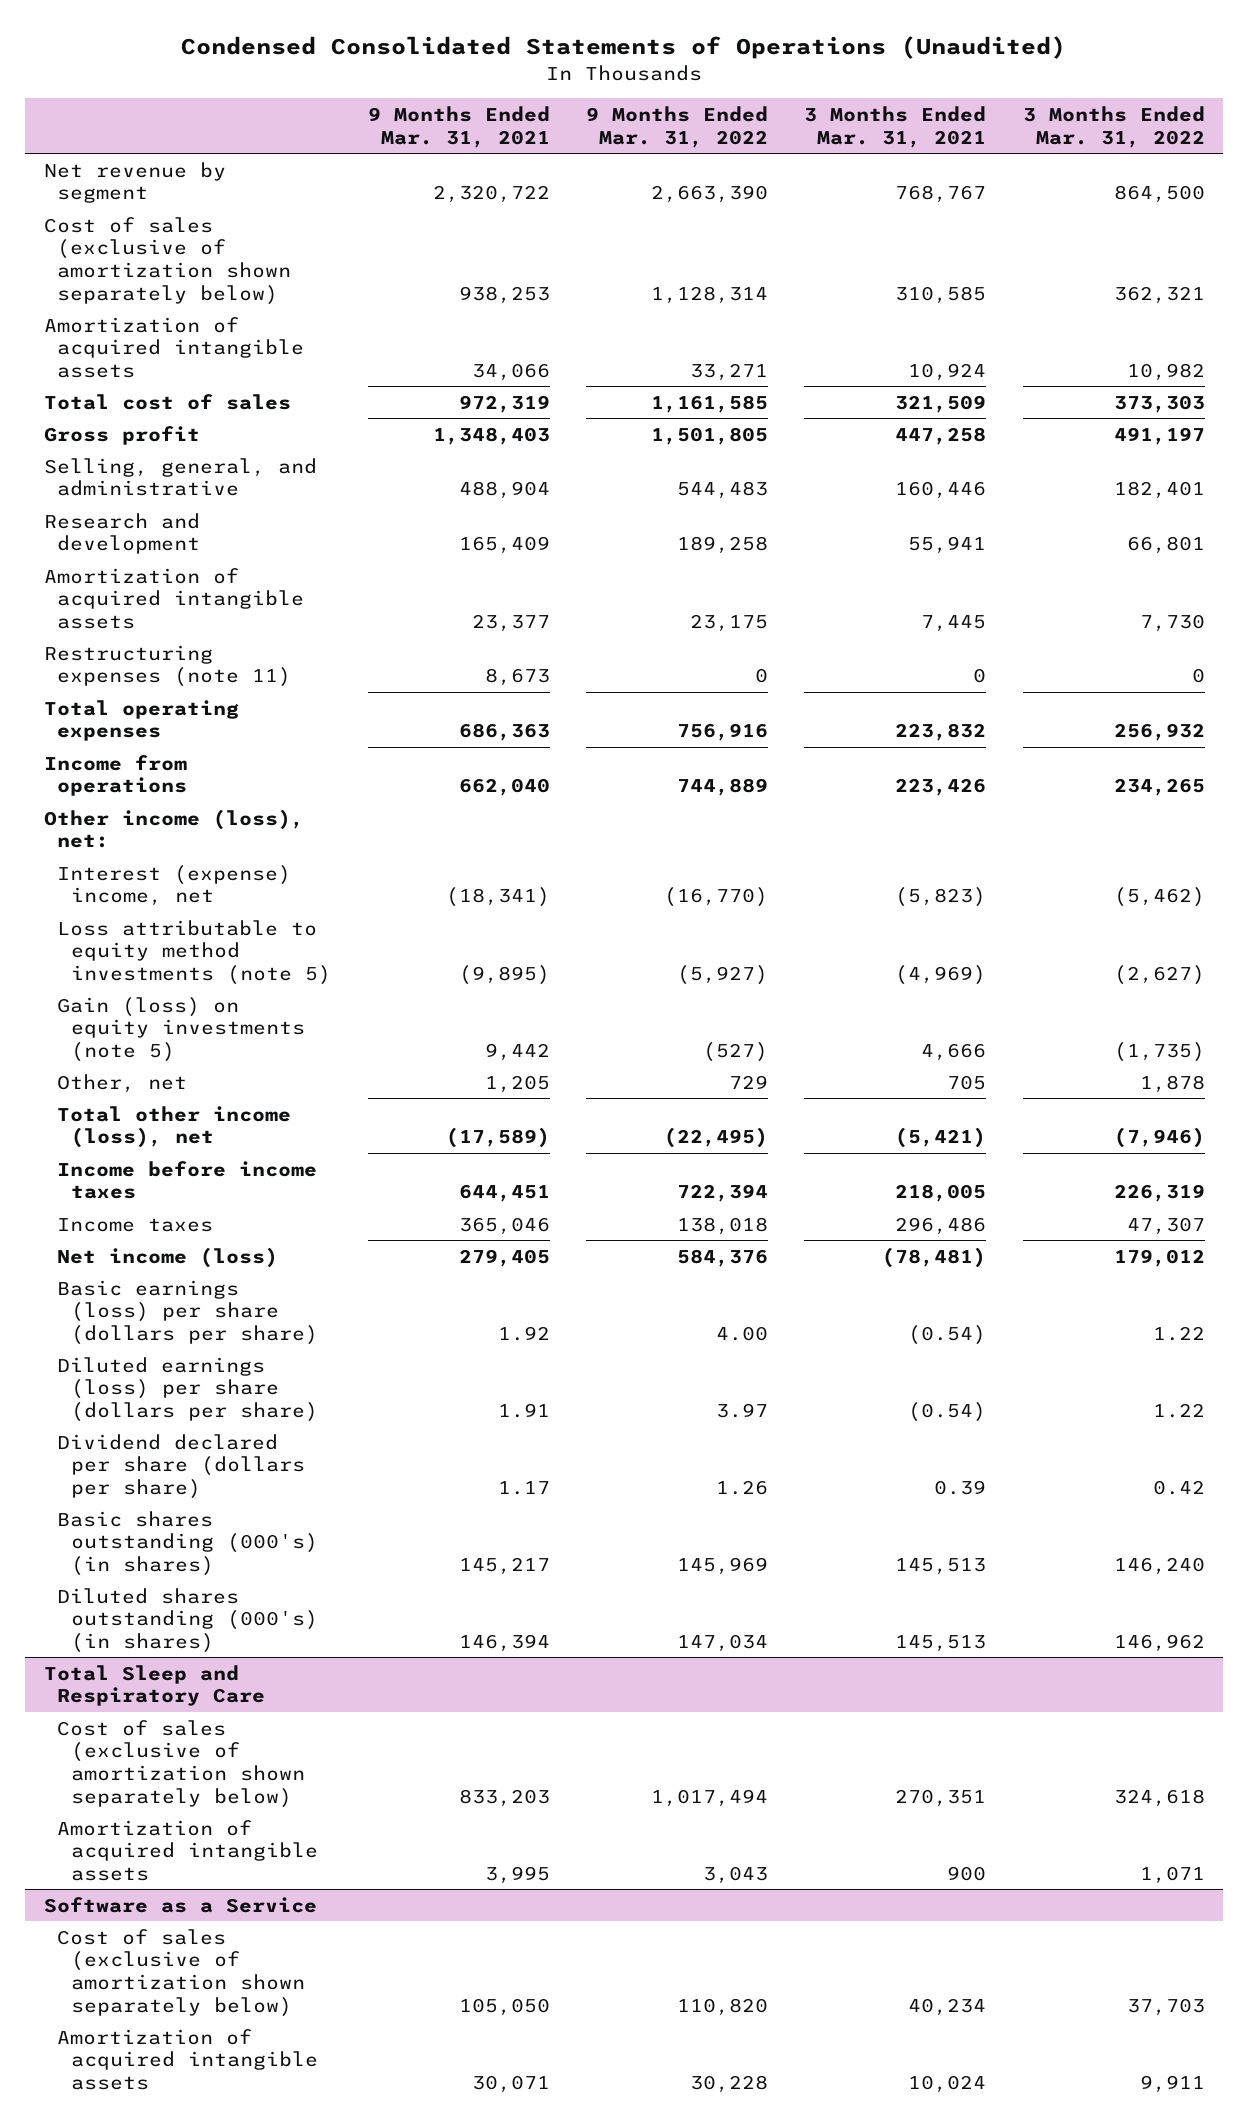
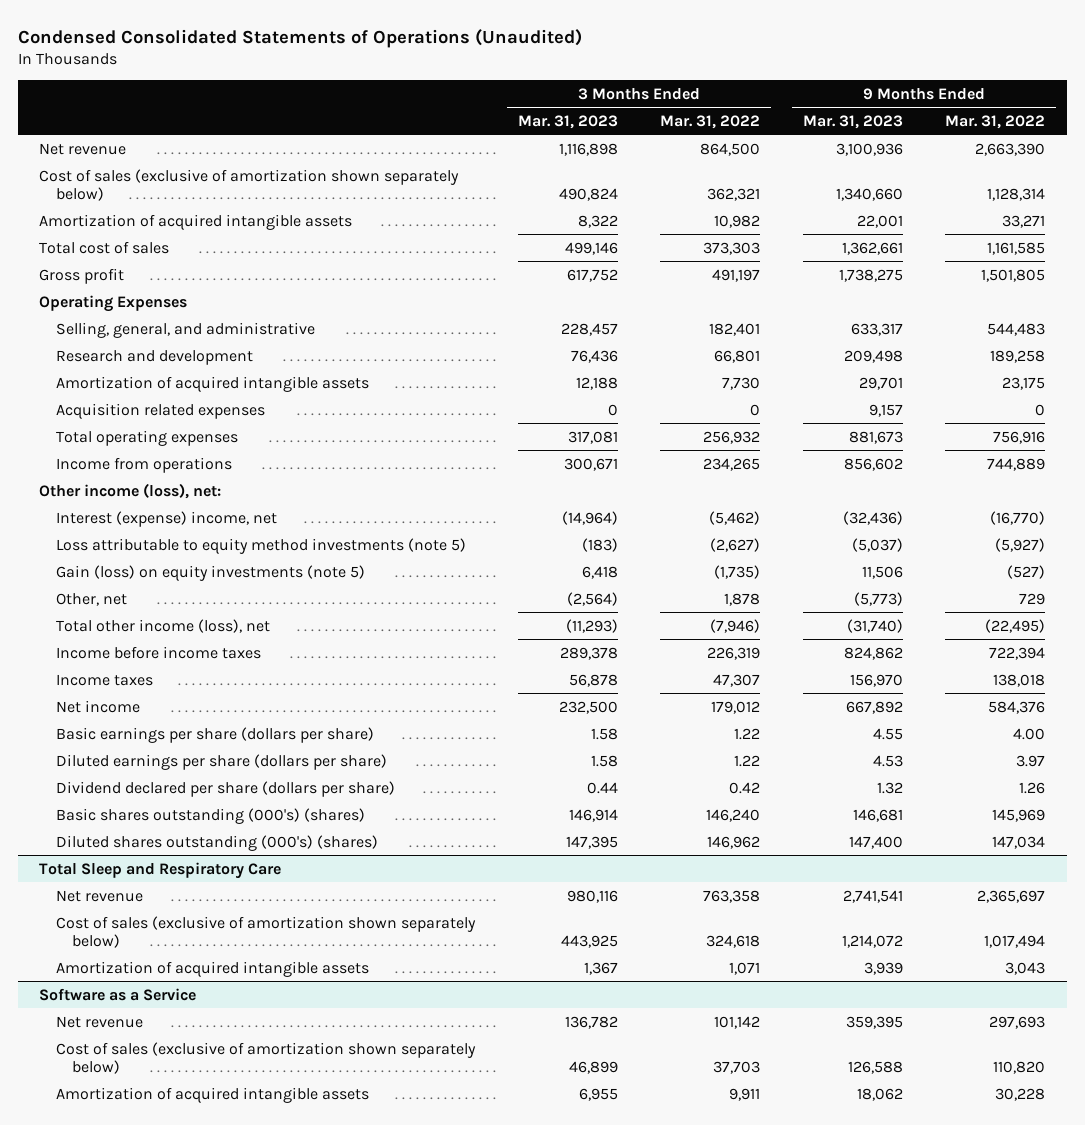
[367,105,550,148] 9 Months Ended Mar. 31, 2021 -> none
[804,105,987,148] 3 Months Ended Mar. 31, 2021 -> none
none -> [517,114,618,129] Mar. 31, 2023
none -> [802,114,903,129] Mar. 31, 2023
[43,161,226,204] Net revenue by segment -> [39,142,127,155] Net revenue
none -> [39,294,188,312] Operating Expenses
[43,644,292,688] Restructuring expenses (note 11) -> none
none -> [55,402,265,419] Acquisition related expenses
[57,1246,279,1268] Net income (loss) -> [55,699,140,713] Net income
[57,1279,319,1346] Basic earnings (loss) per share (dollars per share) -> [55,726,374,743] Basic earnings per share (dollars per share)
[57,1356,319,1423] Diluted earnings (loss) per share (dollars per share) -> [55,753,387,770] Diluted earnings per share (dollars per share)
[57,1510,319,1577] Basic shares outstanding (000's) (in shares) -> [55,807,365,824] Basic shares outstanding (000's) (shares)
[57,1587,319,1654] Diluted shares outstanding (000's) (in shares) -> [55,834,378,851] Diluted shares outstanding (000's) (shares)
none -> [55,889,143,902] Net revenue
none -> [55,1015,143,1028] Net revenue

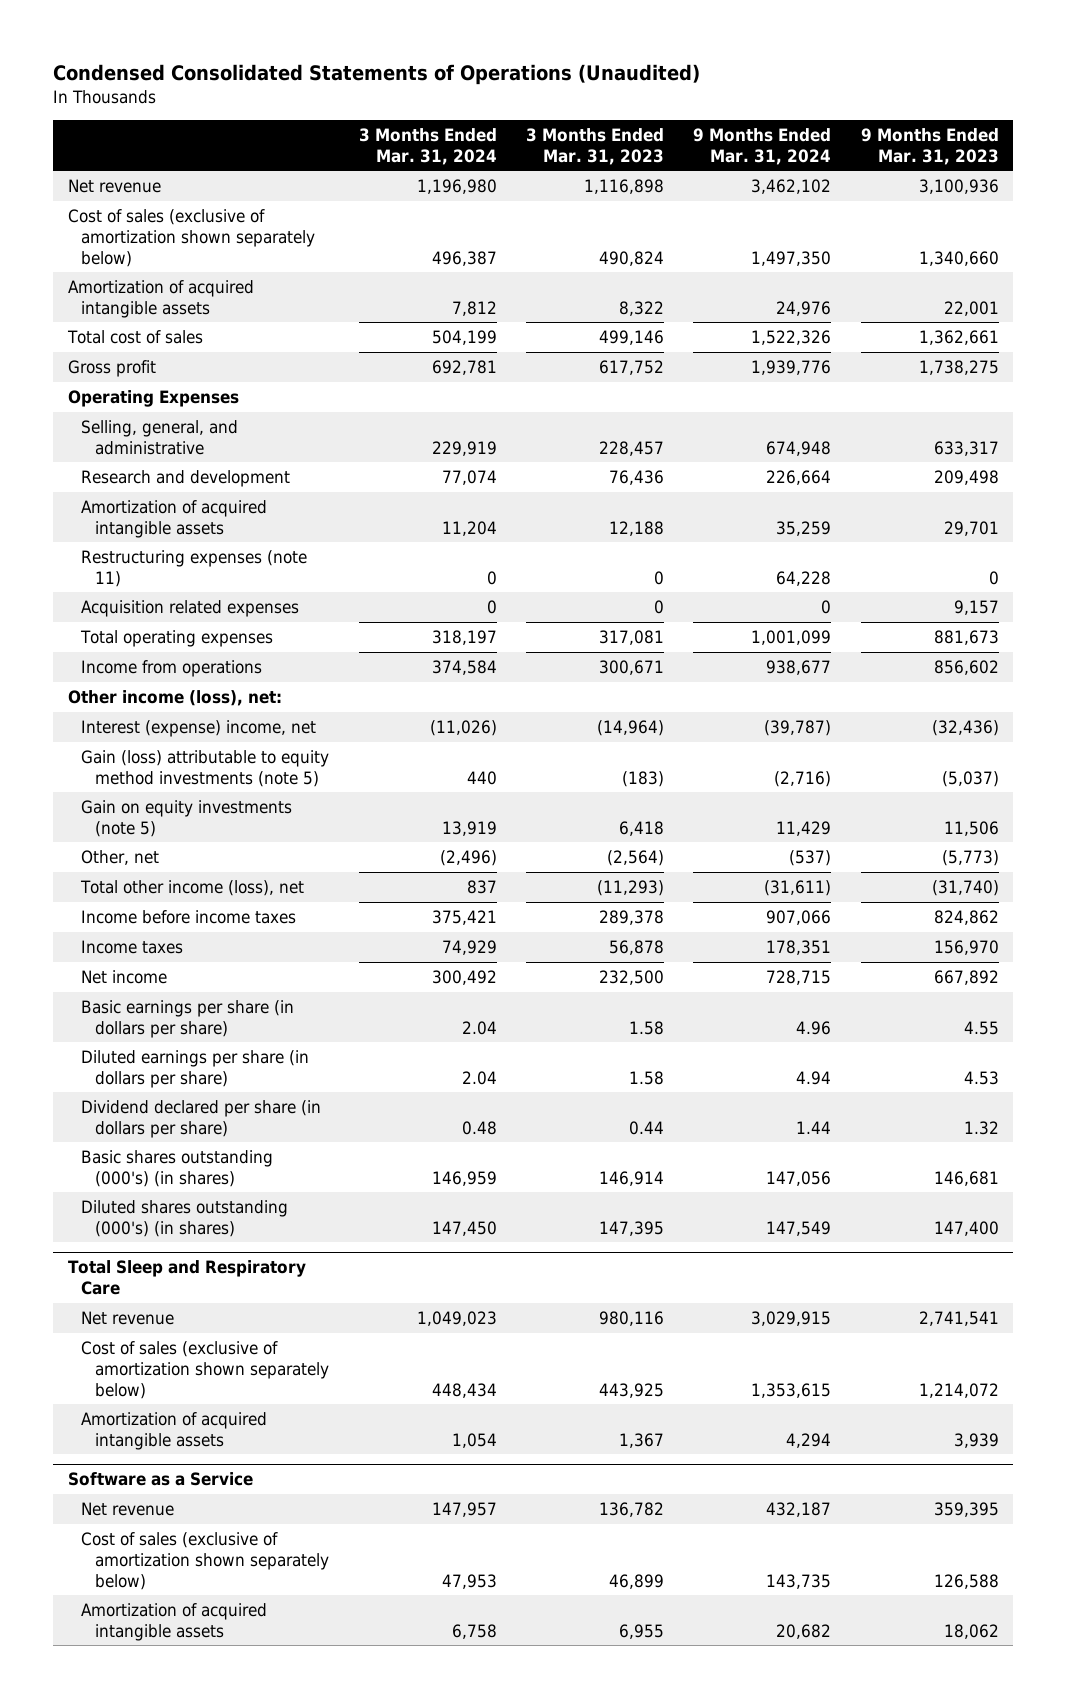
[660,114,761,129] Mar. 31, 2022 -> none
[945,114,1046,129] Mar. 31, 2022 -> none
none -> [358,127,497,165] 3 Months Ended Mar. 31, 2024
none -> [693,127,832,165] 9 Months Ended Mar. 31, 2024
none -> [81,550,308,587] Restructuring expenses (note 11)
[55,537,466,554] Loss attributable to equity method investments (note 5) -> [81,750,330,787] Gain (loss) attributable to equity method investments (note 5)
[55,564,365,581] Gain (loss) on equity investments (note 5) -> [81,800,293,837] Gain on equity investments (note 5)
[55,726,374,743] Basic earnings per share (dollars per share) -> [81,1000,295,1038] Basic earnings per share (in dollars per share)
[55,753,387,770] Diluted earnings per share (dollars per share) -> [81,1050,310,1088] Diluted earnings per share (in dollars per share)
[55,780,395,797] Dividend declared per share (dollars per share) -> [81,1100,322,1138] Dividend declared per share (in dollars per share)
[55,807,365,824] Basic shares outstanding (000's) (shares) -> [81,1150,274,1187] Basic shares outstanding (000's) (in shares)
[55,834,378,851] Diluted shares outstanding (000's) (shares) -> [81,1200,289,1237] Diluted shares outstanding (000's) (in shares)

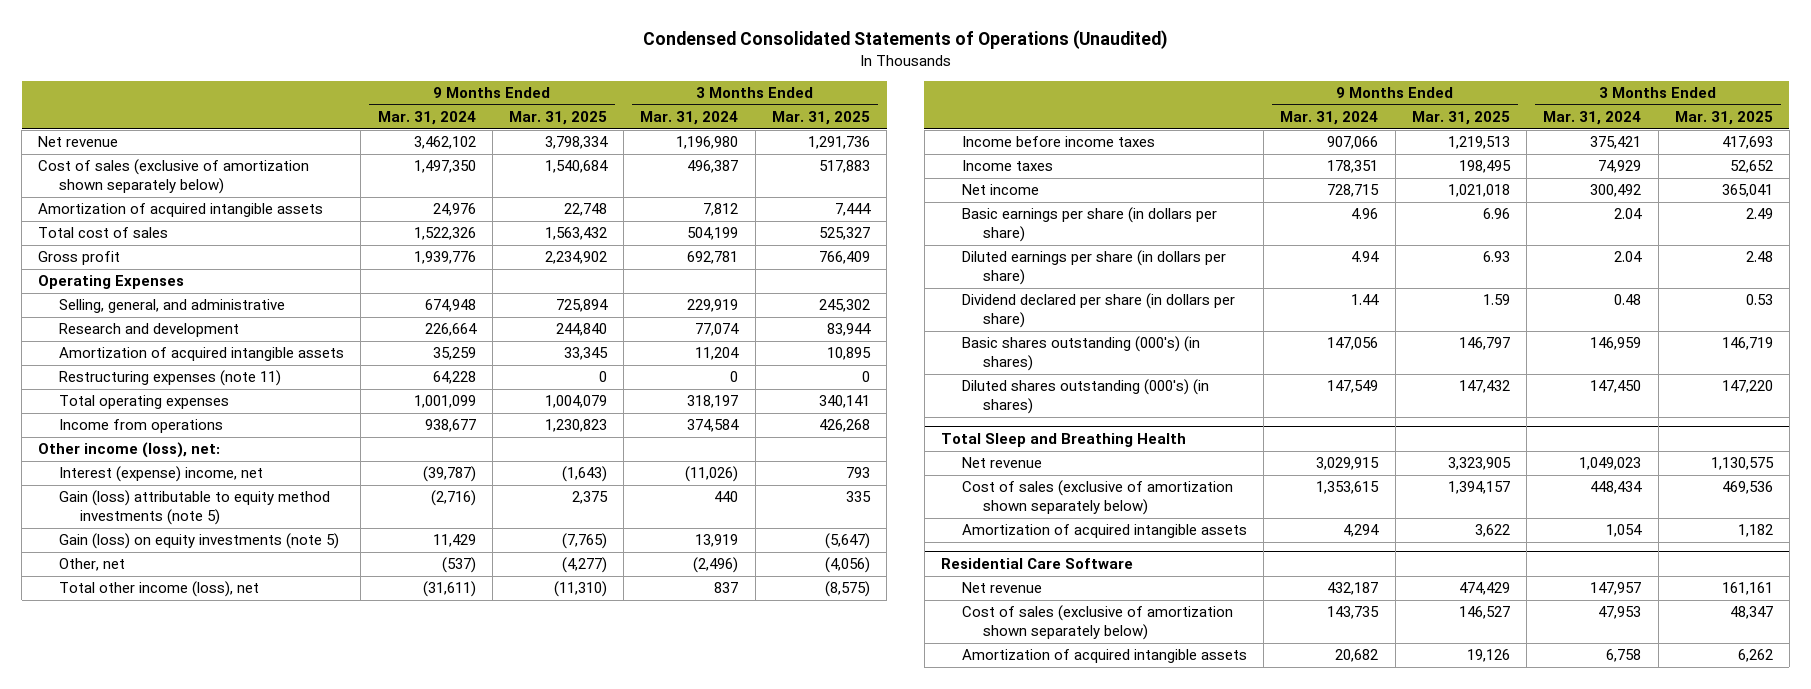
[525,127,664,165] 3 Months Ended Mar. 31, 2023 -> none
[860,127,999,165] 9 Months Ended Mar. 31, 2023 -> none
none -> [508,111,607,126] Mar. 31, 2025
none -> [771,111,870,126] Mar. 31, 2025
[81,600,300,618] Acquisition related expenses -> none
[81,800,293,837] Gain on equity investments (note 5) -> [59,533,340,550] Gain (loss) on equity investments (note 5)
[67,1260,306,1296] Total Sleep and Respiratory Care -> none
none -> [941,432,1187,447] Total Sleep and Breathing Health
[67,1472,253,1487] Software as a Service -> none
none -> [941,557,1134,569] Residential Care Software

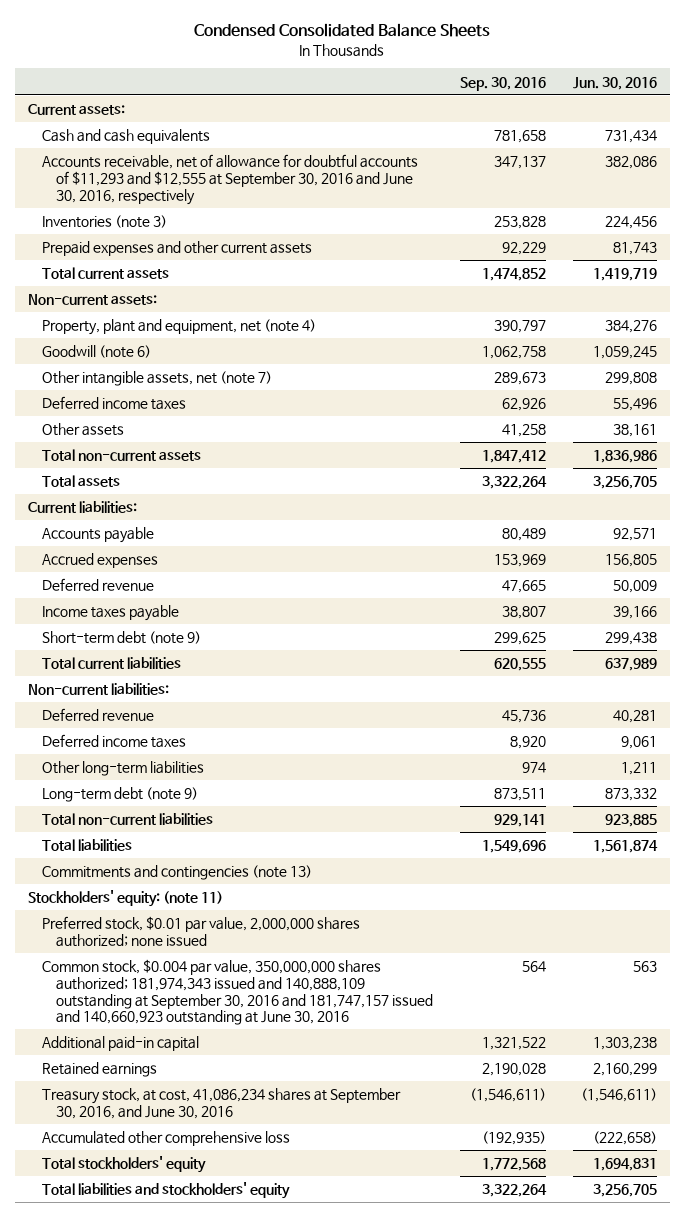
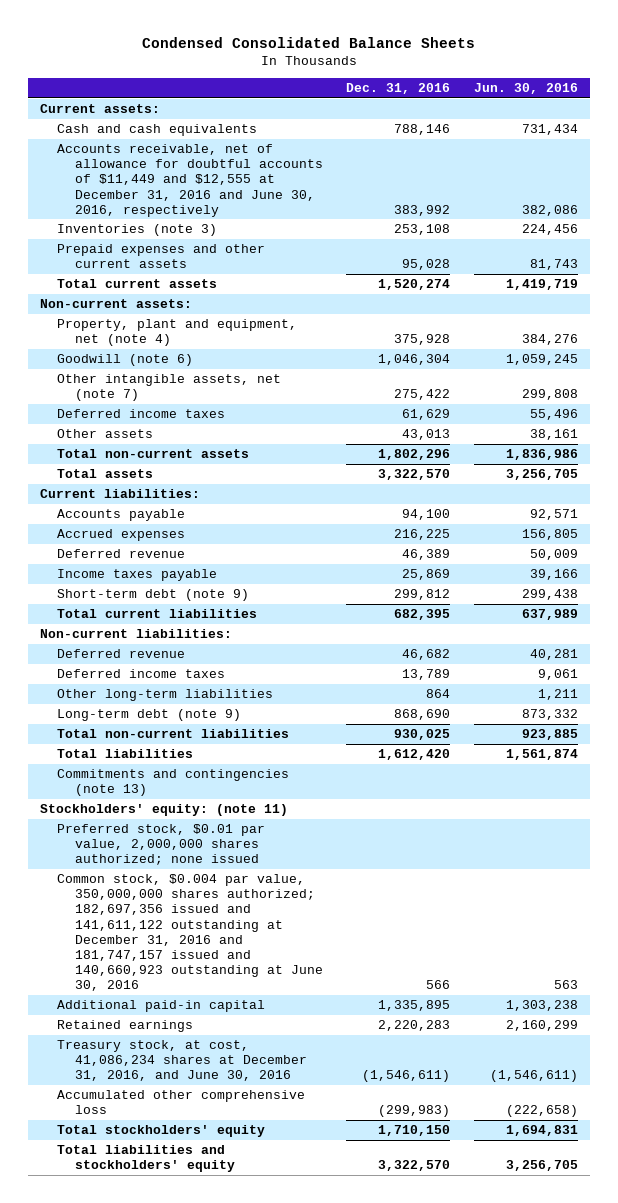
[459,76,546,91] Sep. 30, 2016 -> none
none -> [346,83,451,95] Dec. 31, 2016
[41,154,418,205] Accounts receivable, net of allowance for doubtful accounts of $11,293 and $12,555 at September 30, 2016 and June 30, 2016, respectively -> [57,144,323,217] Accounts receivable, net of allowance for doubtful accounts of $11,449 and $12,555 at December 31, 2016 and June 30, 2016, respectively
[41,959,433,1026] Common stock, $0.004 par value, 350,000,000 shares authorized; 181,974,343 issued and 140,888,109 outstanding at September 30, 2016 and 181,747,157 issued and 140,660,923 outstanding at June 30, 2016 -> [57,874,323,992] Common stock, $0.004 par value, 350,000,000 shares authorized; 182,697,356 issued and 141,611,122 outstanding at December 31, 2016 and 181,747,157 issued and 140,660,923 outstanding at June 30, 2016
[41,1088,401,1119] Treasury stock, at cost, 41,086,234 shares at September 30, 2016, and June 30, 2016 -> [57,1040,307,1082] Treasury stock, at cost, 41,086,234 shares at December 31, 2016, and June 30, 2016

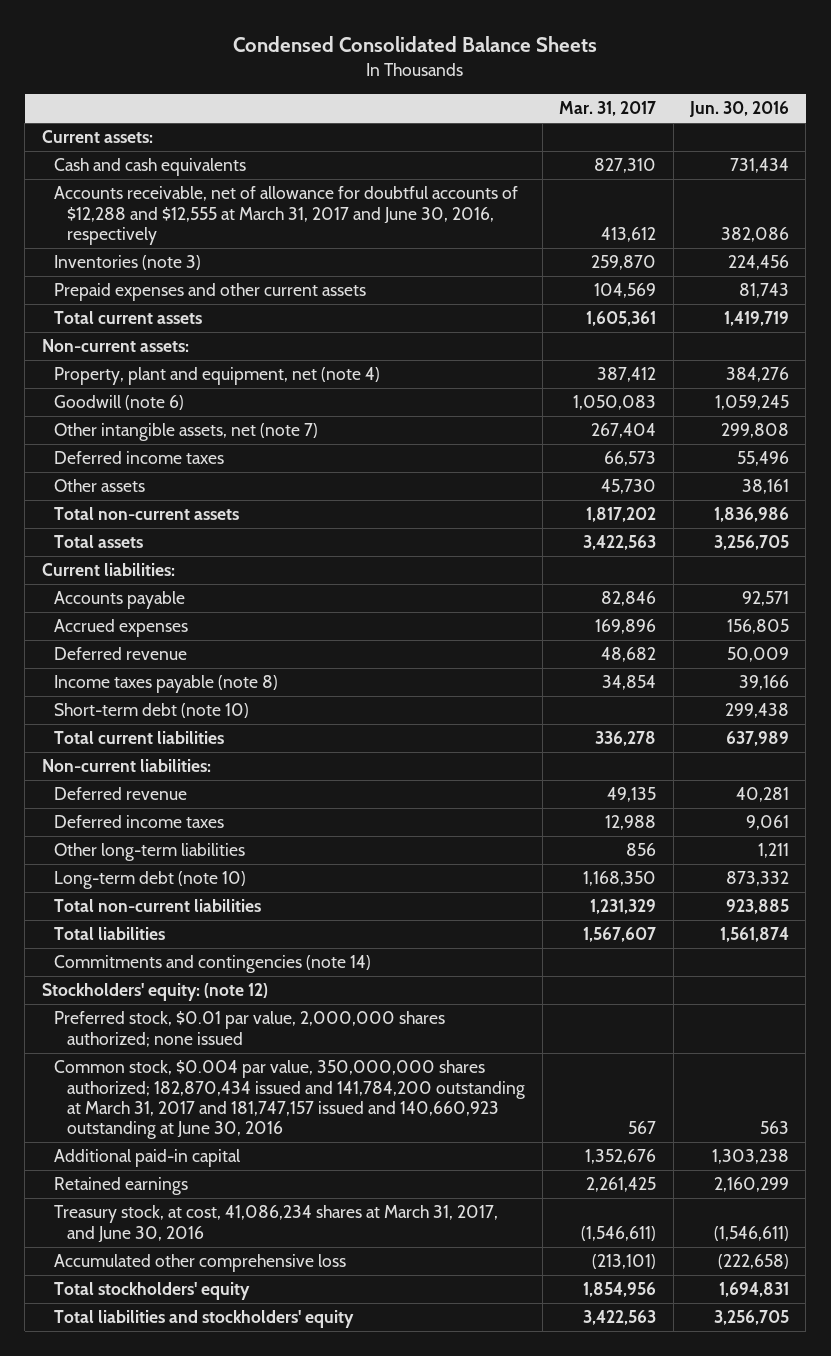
[346,83,451,95] Dec. 31, 2016 -> none
none -> [559,100,657,116] Mar. 31, 2017
[57,144,323,217] Accounts receivable, net of allowance for doubtful accounts of $11,449 and $12,555 at December 31, 2016 and June 30, 2016, respectively -> [54,186,519,246] Accounts receivable, net of allowance for doubtful accounts of $12,288 and $12,555 at March 31, 2017 and June 30, 2016, respectively
[57,569,218,582] Income taxes payable -> [54,675,279,694] Income taxes payable (note 8)
[57,589,250,602] Short-term debt (note 9) -> [54,703,250,719] Short-term debt (note 10)
[57,709,242,722] Long-term debt (note 9) -> [54,871,247,890] Long-term debt (note 10)
[57,769,290,797] Commitments and contingencies (note 13) -> [54,955,372,974] Commitments and contingencies (note 14)
[39,804,288,817] Stockholders' equity: (note 11) -> [41,983,268,1002] Stockholders' equity: (note 12)
[57,874,323,992] Common stock, $0.004 par value, 350,000,000 shares authorized; 182,697,356 issued and 141,611,122 outstanding at December 31, 2016 and 181,747,157 issued and 140,660,923 outstanding at June 30, 2016 -> [54,1060,526,1140] Common stock, $0.004 par value, 350,000,000 shares authorized; 182,870,434 issued and 141,784,200 outstanding at March 31, 2017 and 181,747,157 issued and 140,660,923 outstanding at June 30, 2016
[57,1040,307,1082] Treasury stock, at cost, 41,086,234 shares at December 31, 2016, and June 30, 2016 -> [54,1205,499,1242] Treasury stock, at cost, 41,086,234 shares at March 31, 2017, and June 30, 2016

